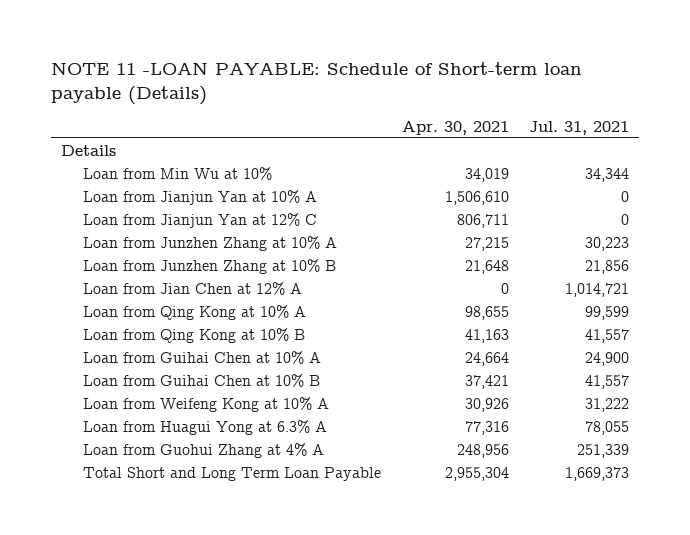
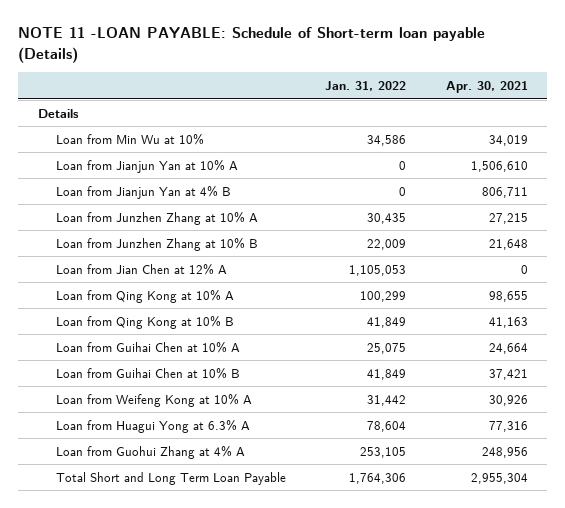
[528,120,629,135] Jul. 31, 2021 -> none
none -> [325,81,407,92] Jan. 31, 2022
[83,212,318,228] Loan from Jianjun Yan at 12% C -> [55,184,231,199] Loan from Jianjun Yan at 4% B

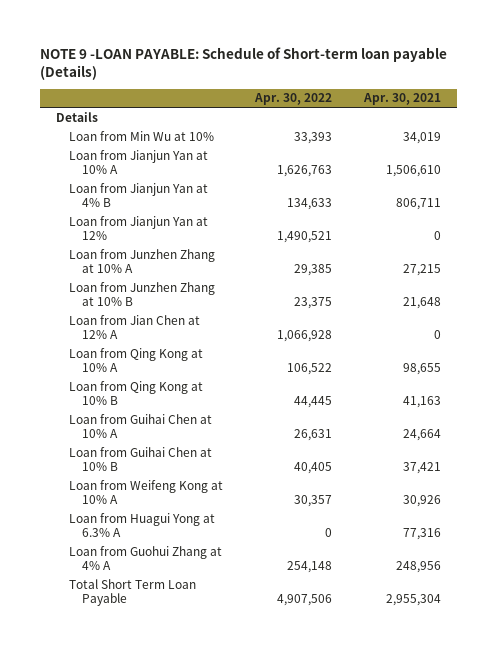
[17,27,485,64] NOTE 11 -LOAN PAYABLE: Schedule of Short-term loan payable (Details) -> [40,46,448,80] NOTE 9 -LOAN PAYABLE: Schedule of Short-term loan payable (Details)
[325,81,407,92] Jan. 31, 2022 -> none
none -> [253,93,332,106] Apr. 30, 2022
none -> [68,215,208,241] Loan from Jianjun Yan at 12%
[55,471,286,485] Total Short and Long Term Loan Payable -> [68,578,196,607] Total Short Term Loan Payable

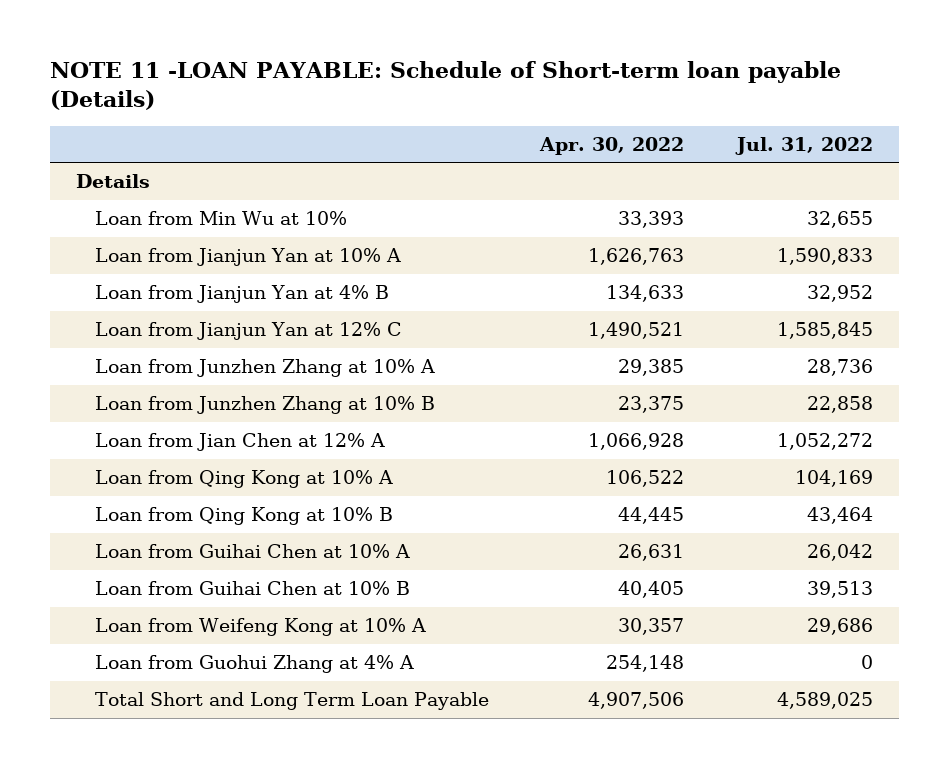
[40,46,448,80] NOTE 9 -LOAN PAYABLE: Schedule of Short-term loan payable (Details) -> [49,61,841,111] NOTE 11 -LOAN PAYABLE: Schedule of Short-term loan payable (Details)
[362,93,441,106] Apr. 30, 2021 -> none
none -> [734,136,873,155] Jul. 31, 2022
[68,215,208,241] Loan from Jianjun Yan at 12% -> [94,322,402,341] Loan from Jianjun Yan at 12% C
[68,512,215,538] Loan from Huagui Yong at 6.3% A -> none
[68,578,196,607] Total Short Term Loan Payable -> [94,692,489,711] Total Short and Long Term Loan Payable

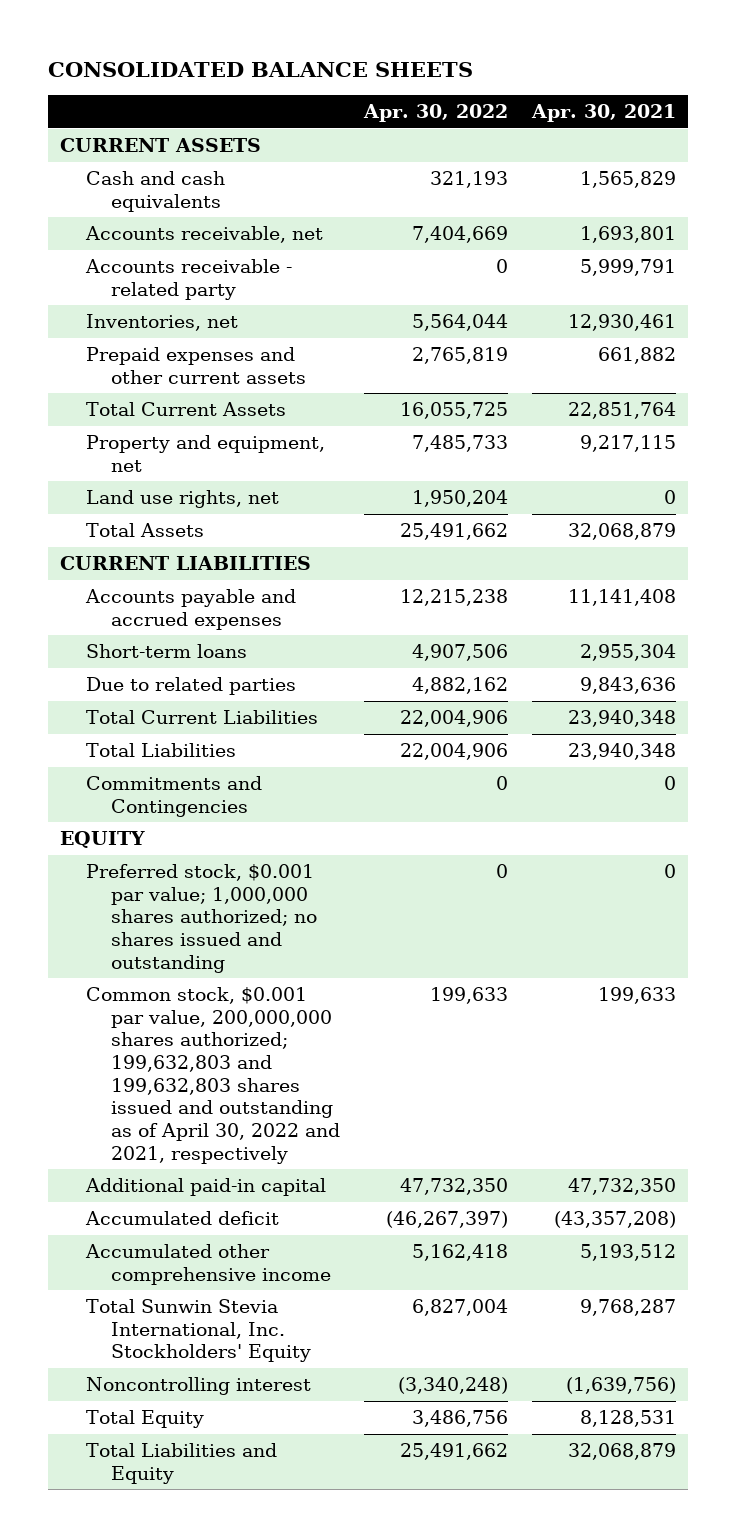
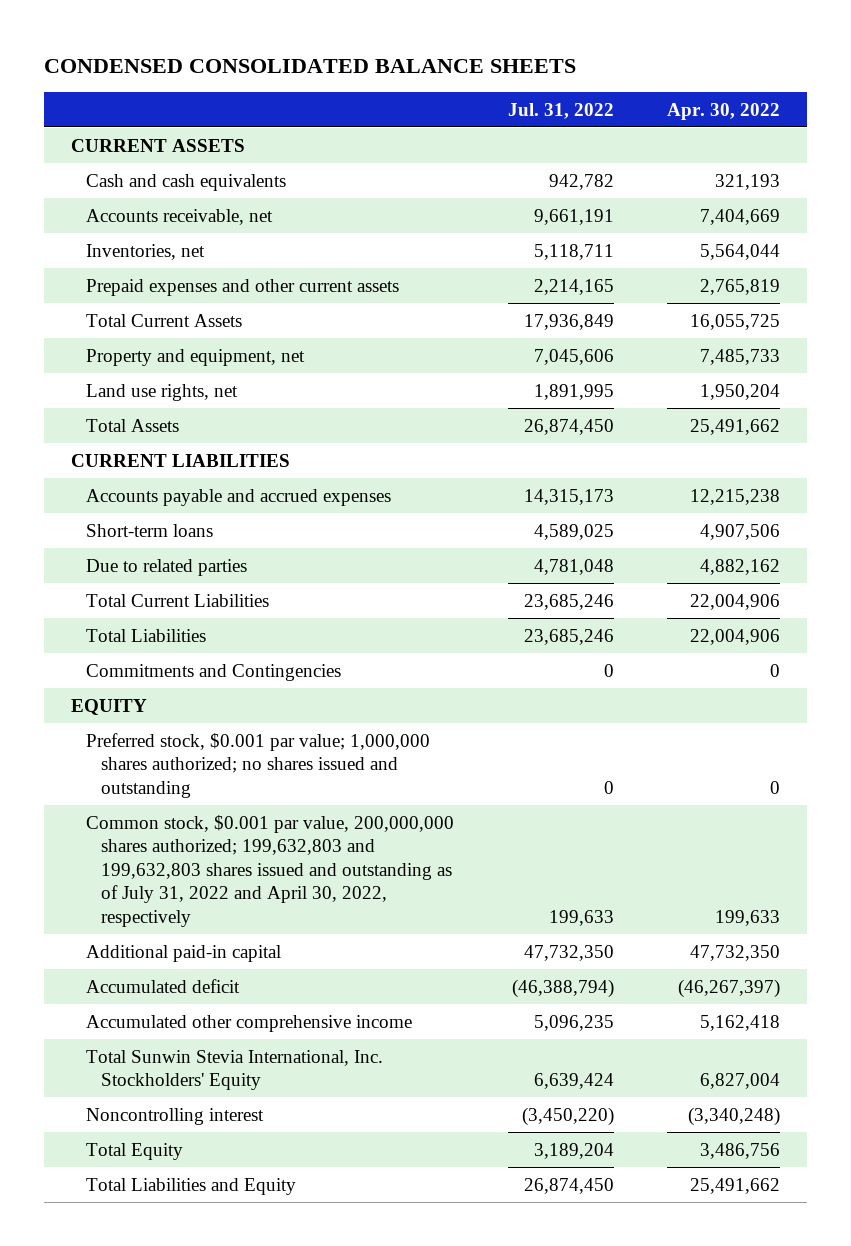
[48,61,474,77] CONSOLIDATED BALANCE SHEETS -> [43,59,576,74] CONDENSED CONSOLIDATED BALANCE SHEETS
[530,104,676,123] Apr. 30, 2021 -> none
none -> [507,102,614,119] Jul. 31, 2022
[84,259,292,300] Accounts receivable - related party -> none
[85,987,341,1164] Common stock, $0.001 par value, 200,000,000 shares authorized; 199,632,803 and 199,632,803 shares issued and outstanding as of April 30, 2022 and 2021, respectively -> [85,814,454,927] Common stock, $0.001 par value, 200,000,000 shares authorized; 199,632,803 and 199,632,803 shares issued and outstanding as of July 31, 2022 and April 30, 2022, respectively

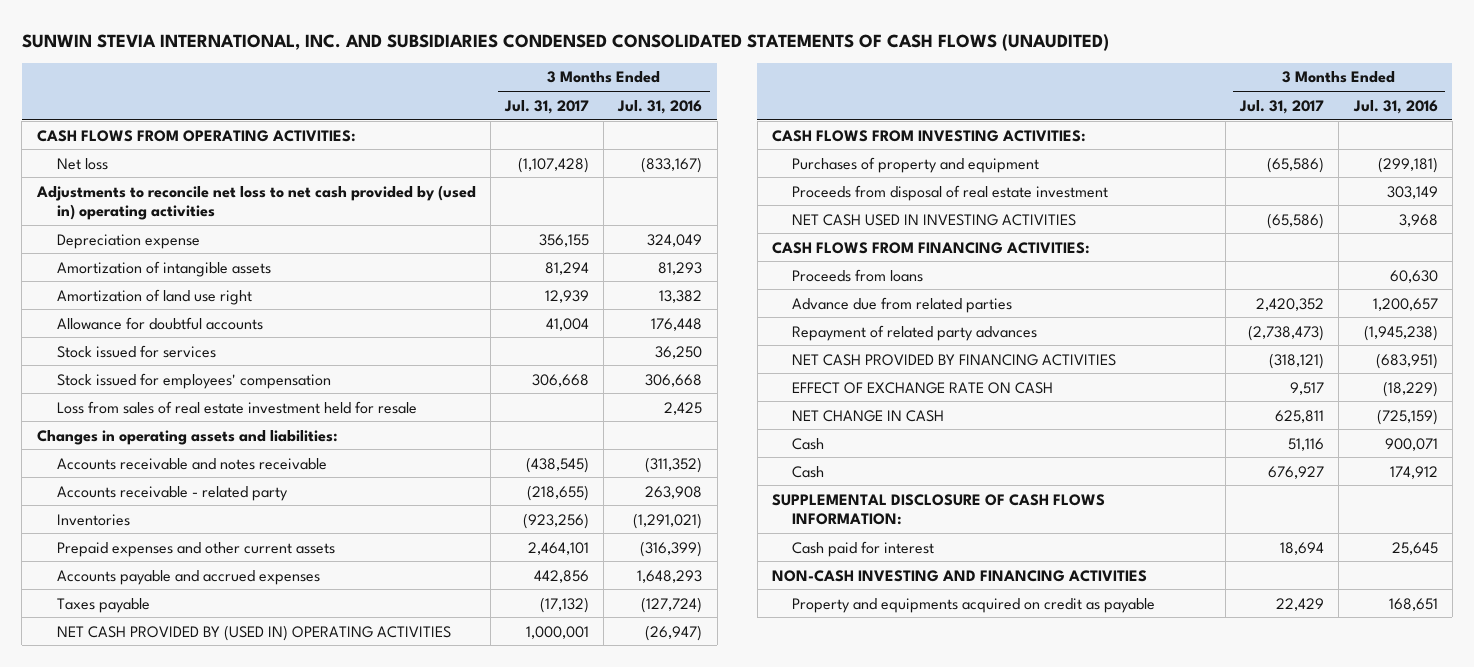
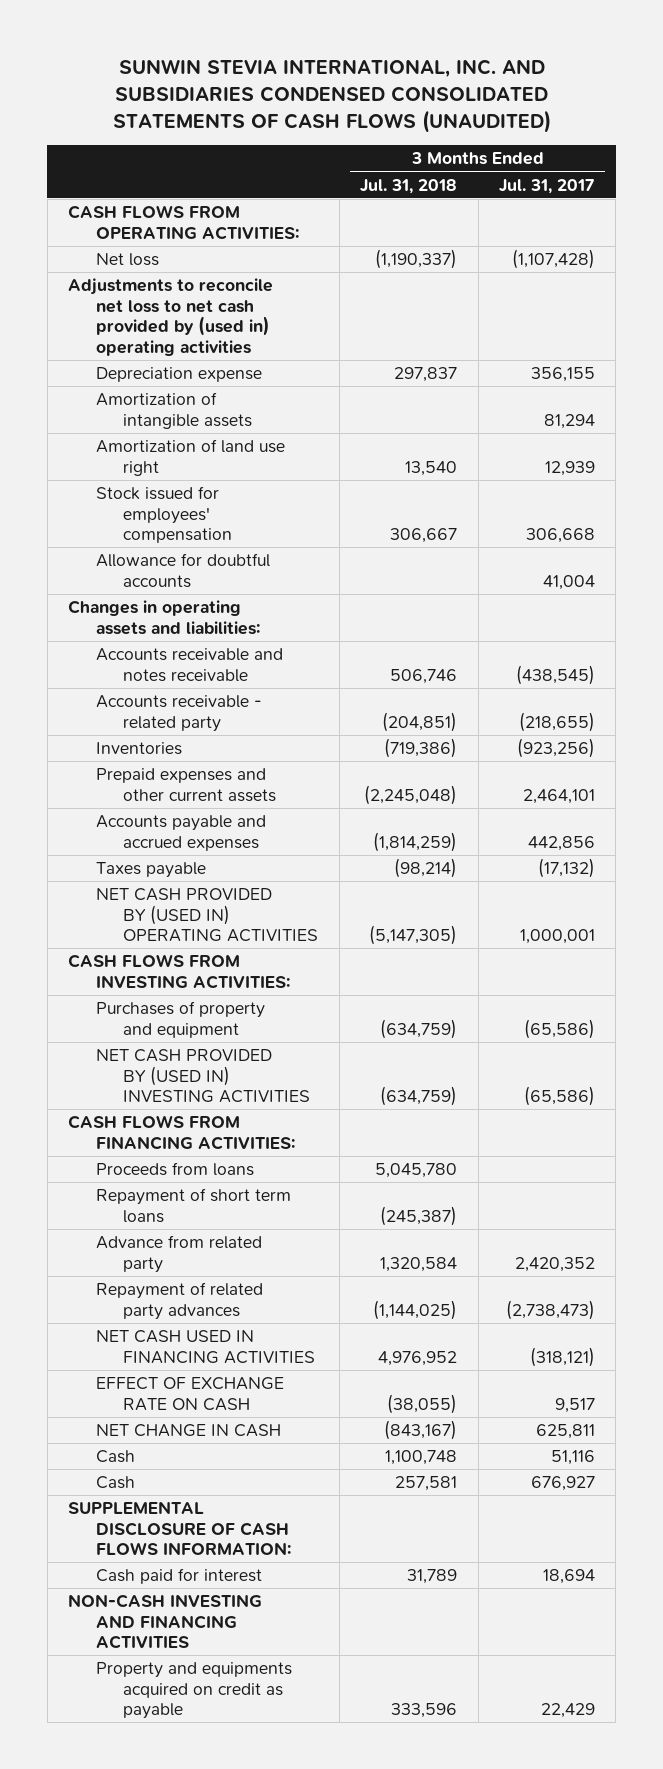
[617,99,703,114] Jul. 31, 2016 -> none
none -> [360,178,458,194] Jul. 31, 2018
[56,344,216,358] Stock issued for services -> none
[56,400,417,414] Loss from sales of real estate investment held for resale -> none
[56,316,263,330] Allowance for doubtful accounts -> [95,553,270,588] Allowance for doubtful accounts
[791,184,1108,201] Proceeds from disposal of real estate investment -> none
[791,213,1076,226] NET CASH USED IN INVESTING ACTIVITIES -> [95,1049,311,1104] NET CASH PROVIDED BY (USED IN) INVESTING ACTIVITIES
none -> [95,1188,291,1223] Repayment of short term loans
[791,296,1012,313] Advance due from related parties -> [95,1235,262,1273] Advance from related party
[791,353,1116,366] NET CASH PROVIDED BY FINANCING ACTIVITIES -> [95,1330,316,1364] NET CASH USED IN FINANCING ACTIVITIES

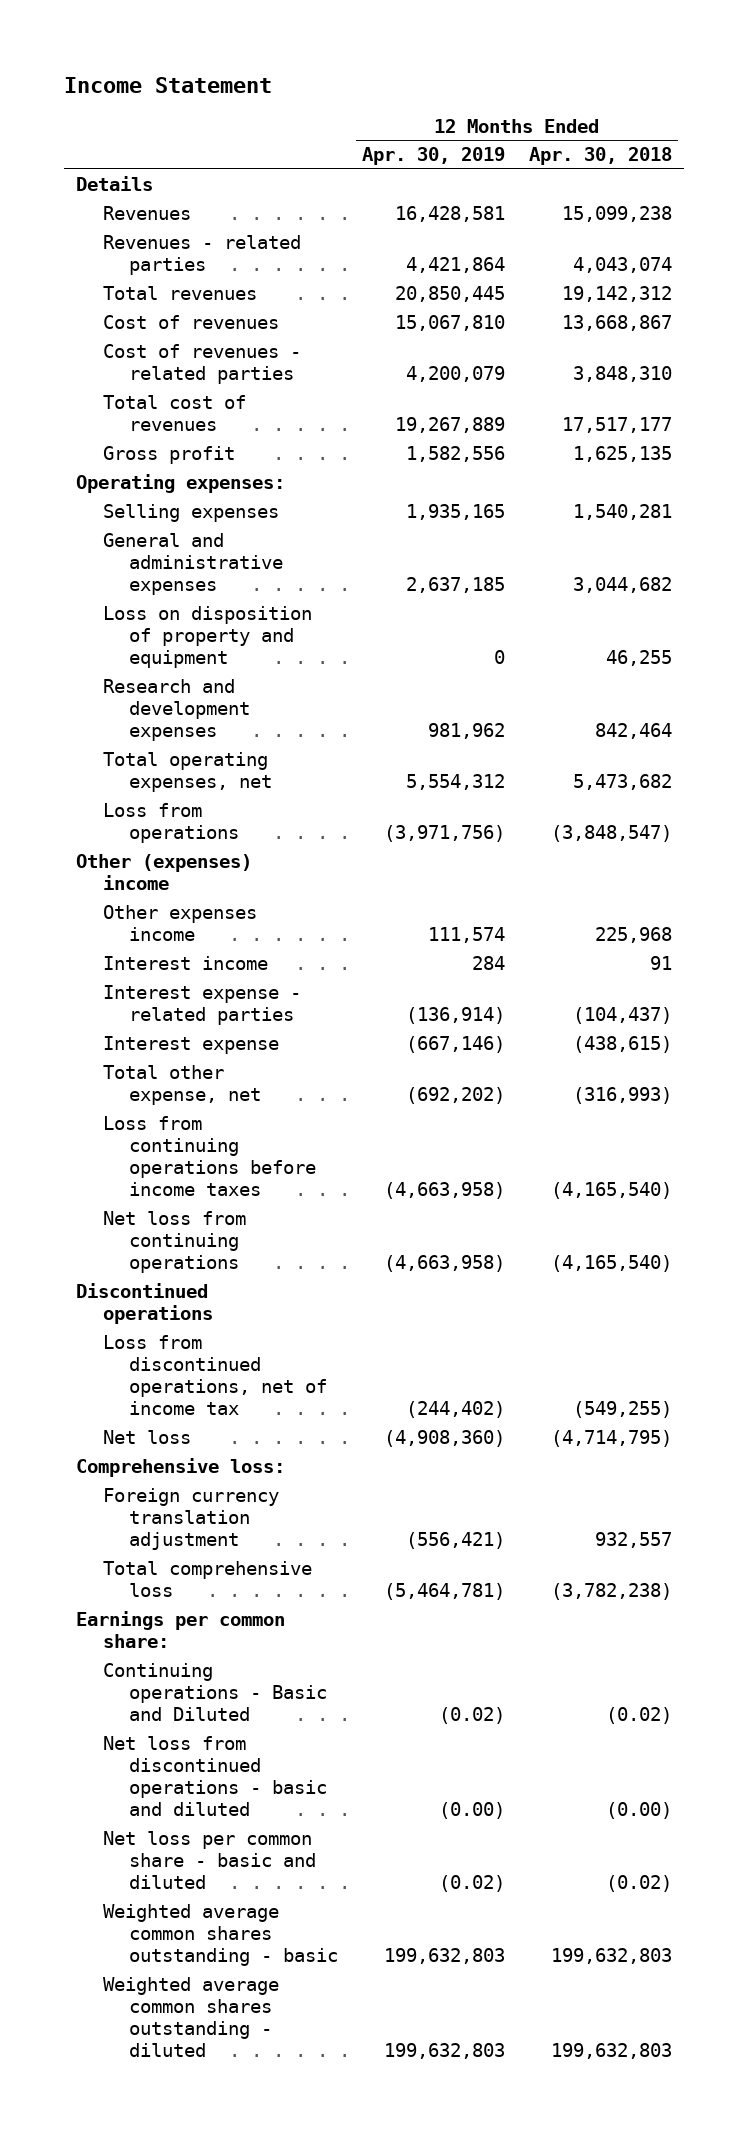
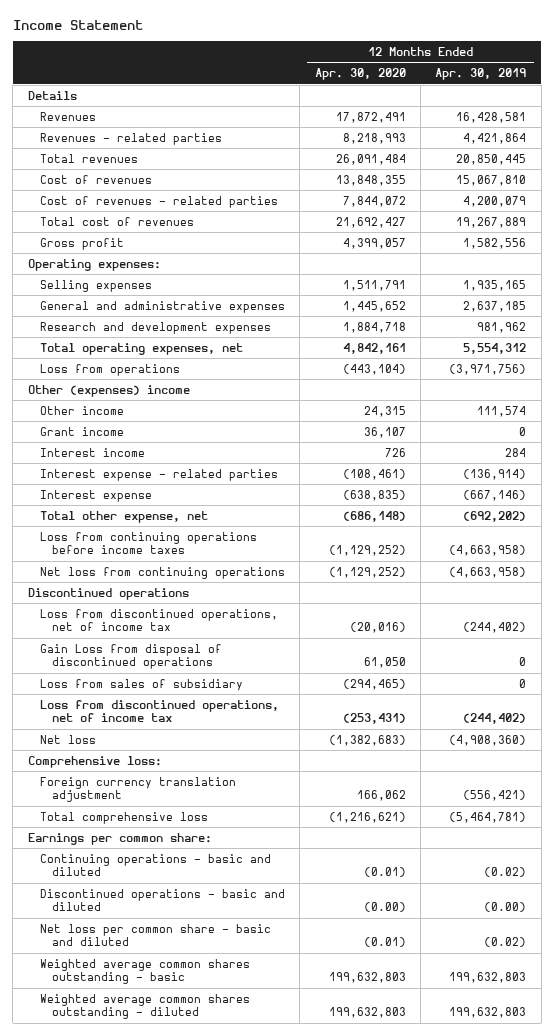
[529,147,673,166] Apr. 30, 2018 -> none
none -> [314,68,406,81] Apr. 30, 2020
[102,606,312,669] Loss on disposition of property and equipment -> none
[102,905,257,942] Other expenses income -> [39,405,124,415] Other income
none -> [39,426,124,436] Grant income
none -> [39,643,222,670] Gain Loss from disposal of discontinued operations
none -> [39,678,243,691] Loss from sales of subsidiary
none -> [39,699,279,723] Loss from discontinued operations, net of income tax
[102,1663,327,1722] Continuing operations - Basic and Diluted -> [39,853,271,877] Continuing operations - basic and diluted
[102,1736,327,1817] Net loss from discontinued operations - basic and diluted -> [39,888,285,912] Discontinued operations - basic and diluted

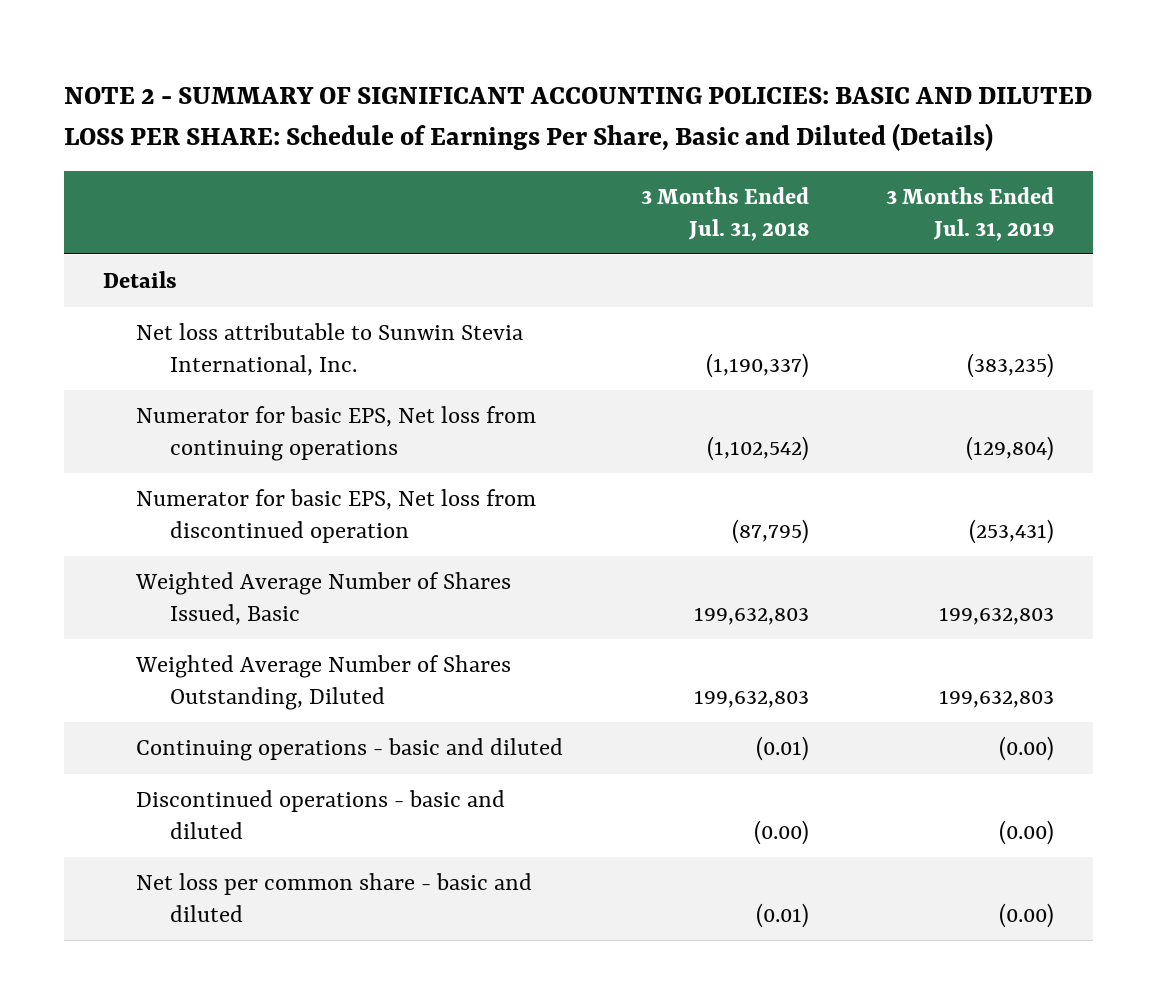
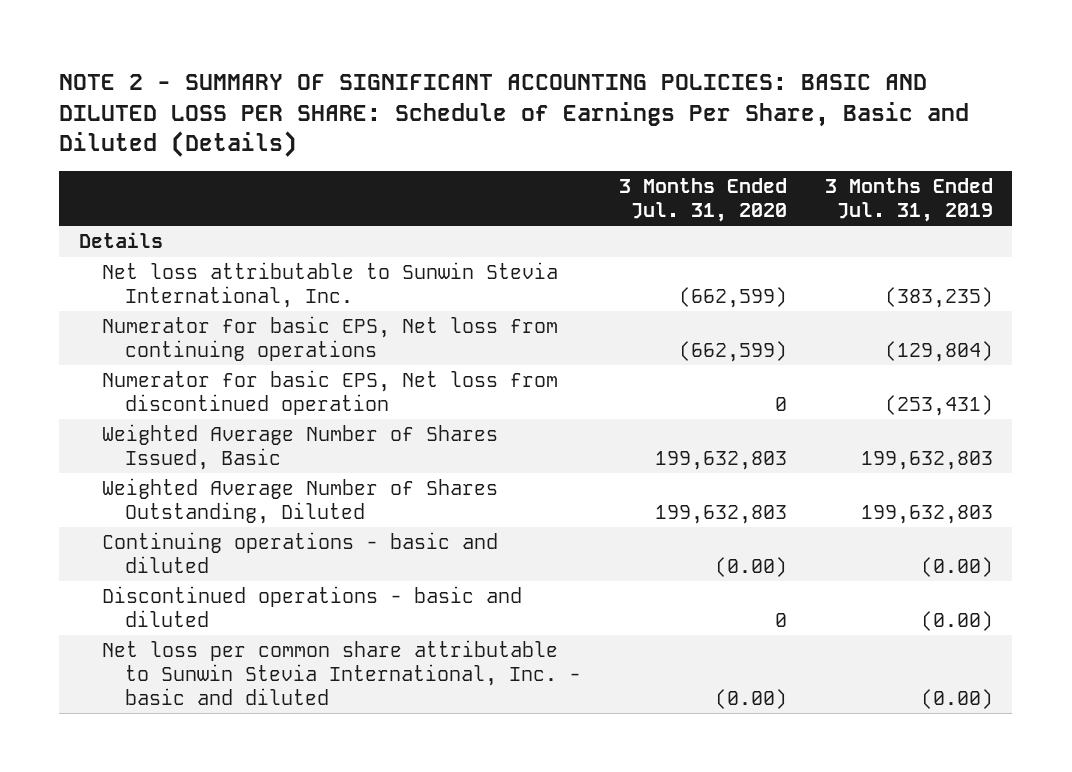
[640,187,809,241] 3 Months Ended Jul. 31, 2018 -> none
none -> [618,178,787,222] 3 Months Ended Jul. 31, 2020
[136,873,533,922] Net loss per common share - basic and diluted -> [101,640,581,705] Net loss per common share attributable to Sunwin Stevia International, Inc. - basic and diluted

